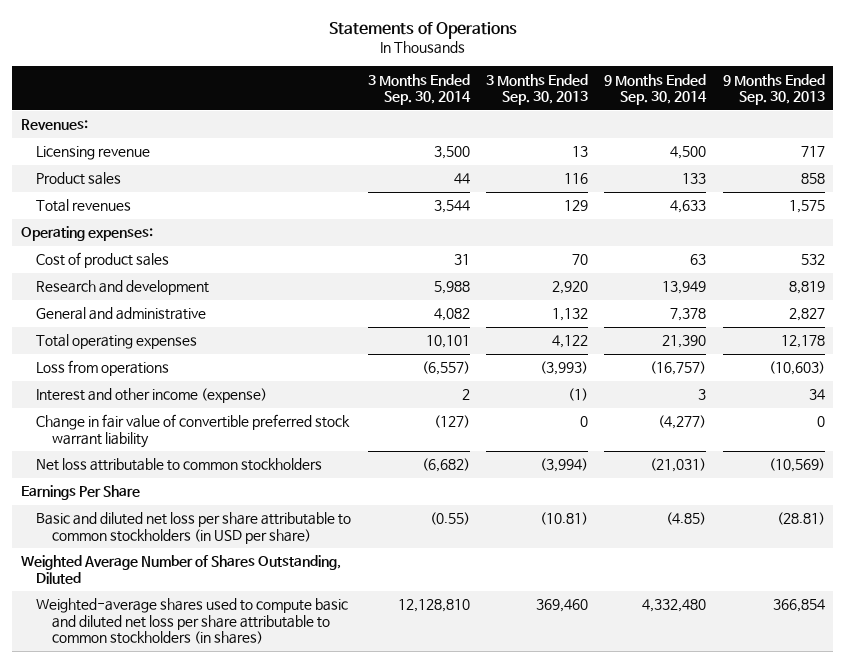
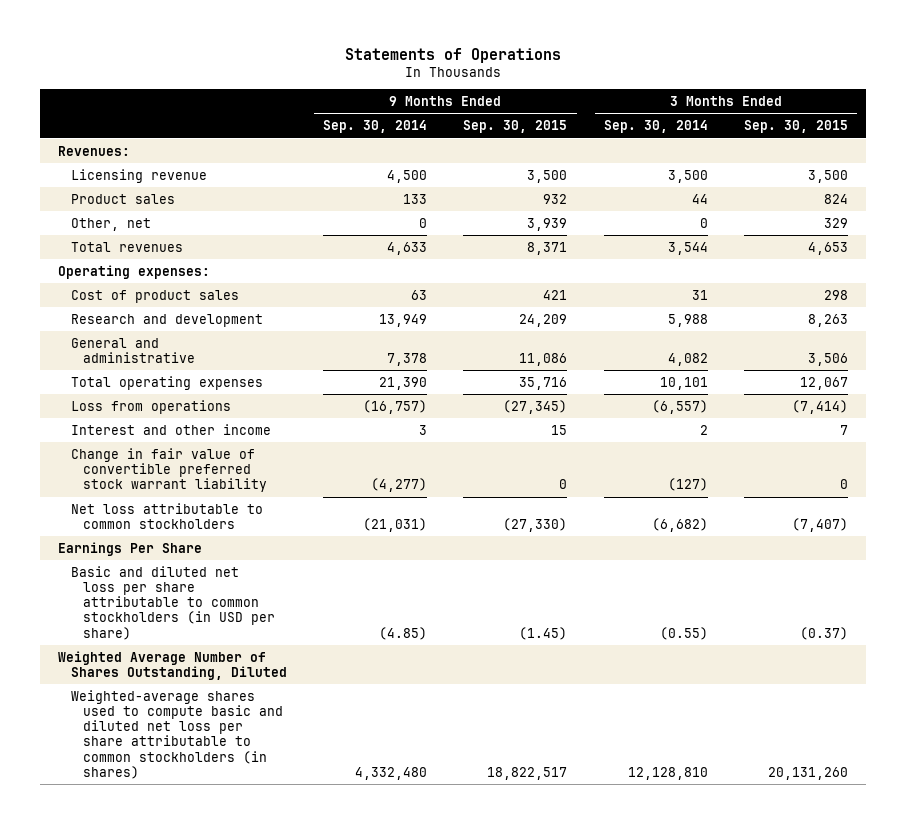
[485,73,588,106] 3 Months Ended Sep. 30, 2013 -> none
[722,73,825,106] 9 Months Ended Sep. 30, 2013 -> none
none -> [463,120,568,134] Sep. 30, 2015
none -> [744,120,849,134] Sep. 30, 2015
none -> [70,217,151,231] Other, net
[36,388,268,404] Interest and other income (expense) -> [70,423,271,435] Interest and other income

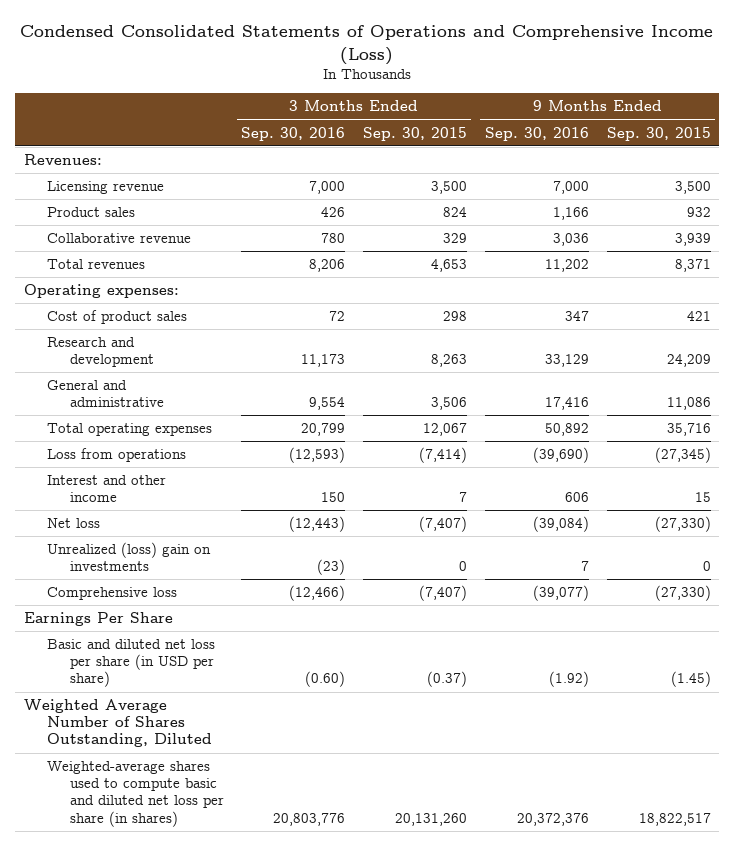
[345,47,562,63] Statements of Operations -> [20,25,714,65] Condensed Consolidated Statements of Operations and Comprehensive Income (Loss)
[323,120,428,134] Sep. 30, 2014 -> none
[603,120,708,134] Sep. 30, 2014 -> none
none -> [241,126,346,141] Sep. 30, 2016
none -> [484,126,589,141] Sep. 30, 2016
[70,217,151,231] Other, net -> [46,233,191,244] Collaborative revenue
[70,447,268,493] Change in fair value of convertible preferred stock warrant liability -> none
[70,502,263,529] Net loss attributable to common stockholders -> [46,518,100,529] Net loss
none -> [46,542,211,572] Unrealized (loss) gain on investments
none -> [46,587,177,601] Comprehensive loss
[70,565,276,640] Basic and diluted net loss per share attributable to common stockholders (in USD per share) -> [46,639,215,688] Basic and diluted net loss per share (in USD per share)
[70,689,284,779] Weighted-average shares used to compute basic and diluted net loss per share attributable to common stockholders (in shares) -> [46,761,224,827] Weighted-average shares used to compute basic and diluted net loss per share (in shares)

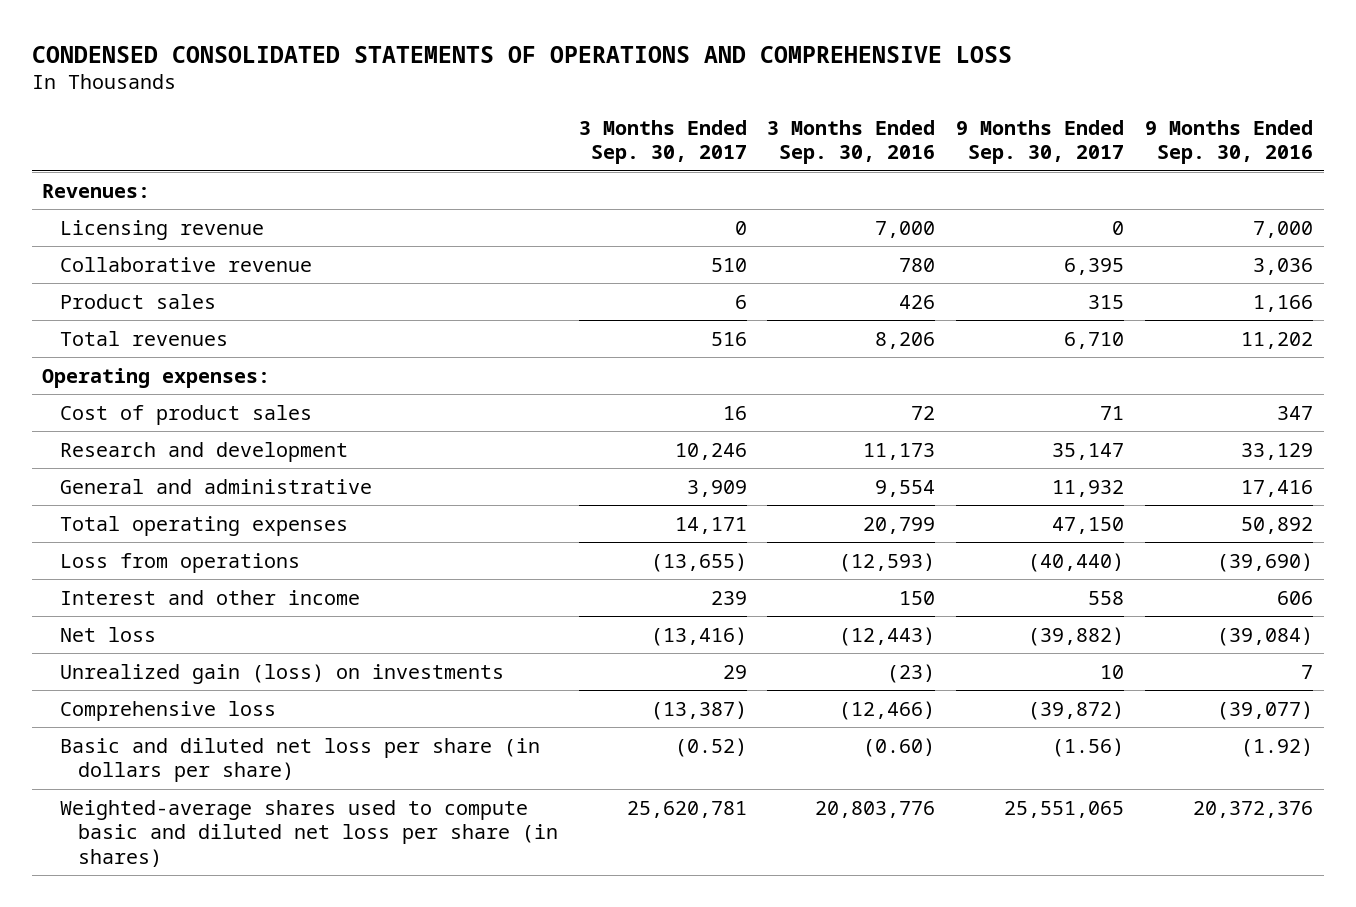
[20,25,714,65] Condensed Consolidated Statements of Operations and Comprehensive Income (Loss) -> [31,45,1012,63] CONDENSED CONSOLIDATED STATEMENTS OF OPERATIONS AND COMPREHENSIVE LOSS
[363,126,468,141] Sep. 30, 2015 -> none
[606,126,711,141] Sep. 30, 2015 -> none
none -> [578,119,747,165] 3 Months Ended Sep. 30, 2017
none -> [956,119,1125,165] 9 Months Ended Sep. 30, 2017
[46,207,135,218] Product sales -> [59,293,216,309] Product sales
[46,542,211,572] Unrealized (loss) gain on investments -> [59,663,504,684] Unrealized gain (loss) on investments
[23,612,173,627] Earnings Per Share -> none
[23,699,212,748] Weighted Average Number of Shares Outstanding, Diluted -> none
[46,639,215,688] Basic and diluted net loss per share (in USD per share) -> [59,737,540,783] Basic and diluted net loss per share (in dollars per share)

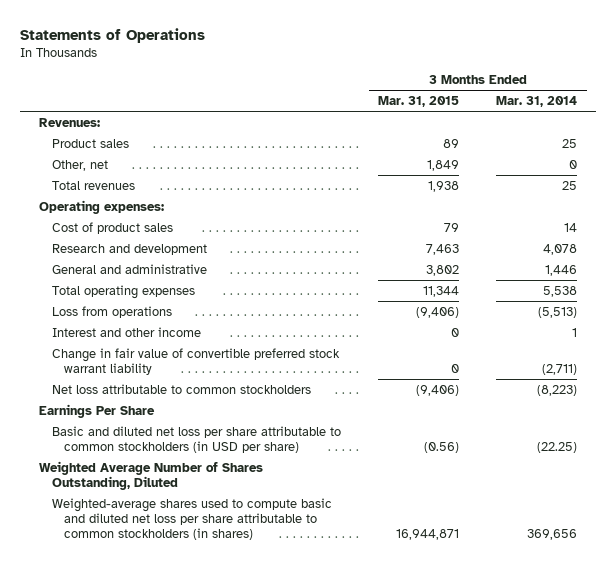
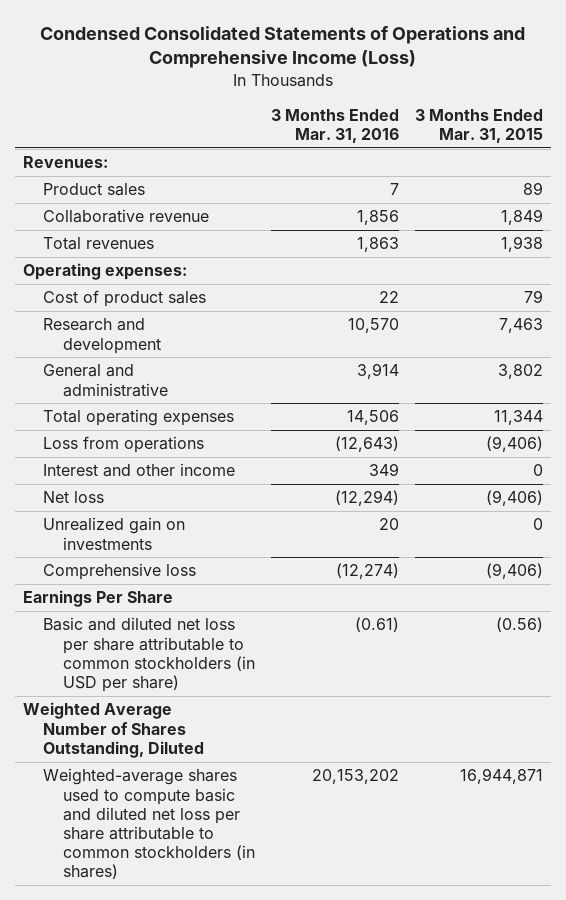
[20,27,206,43] Statements of Operations -> [39,25,525,69] Condensed Consolidated Statements of Operations and Comprehensive Income (Loss)
[496,95,578,107] Mar. 31, 2014 -> none
none -> [270,108,399,143] 3 Months Ended Mar. 31, 2016
[51,159,108,171] Other, net -> [43,209,210,224] Collaborative revenue
[51,347,340,375] Change in fair value of convertible preferred stock warrant liability -> none
[51,383,311,394] Net loss attributable to common stockholders -> [43,491,105,504] Net loss
none -> [43,517,186,550] Unrealized gain on investments
none -> [43,563,197,581] Comprehensive loss

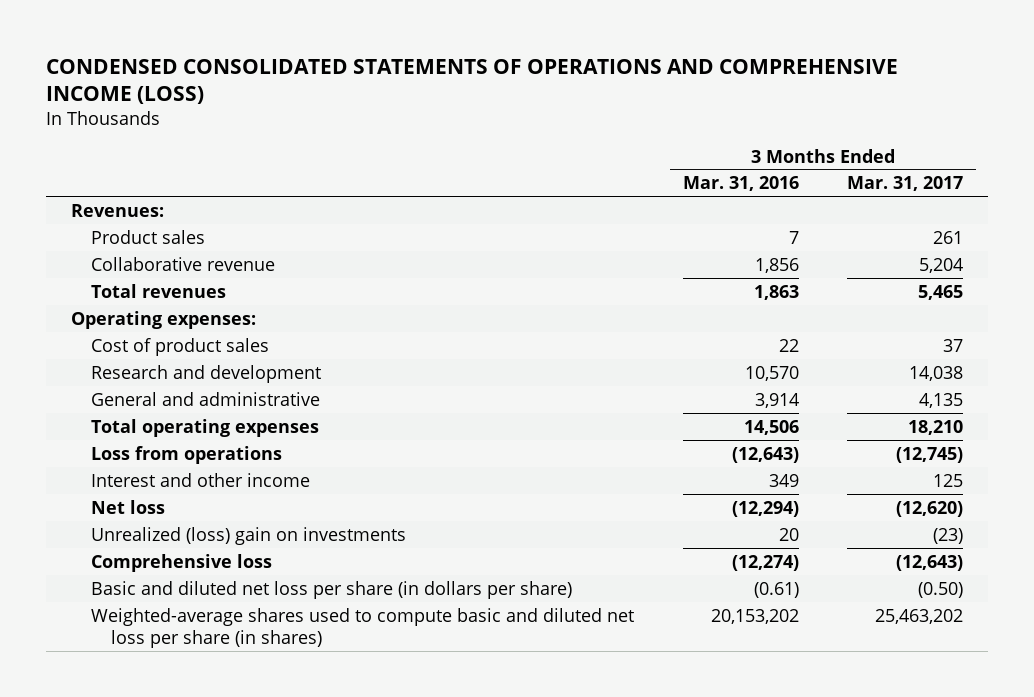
[39,25,525,69] Condensed Consolidated Statements of Operations and Comprehensive Income (Loss) -> [46,58,899,105] CONDENSED CONSOLIDATED STATEMENTS OF OPERATIONS AND COMPREHENSIVE INCOME (LOSS)
[414,108,543,143] 3 Months Ended Mar. 31, 2015 -> none
none -> [847,176,964,192] Mar. 31, 2017
[43,517,186,550] Unrealized gain on investments -> [90,526,406,545] Unrealized (loss) gain on investments
[23,590,174,608] Earnings Per Share -> none
[23,702,205,758] Weighted Average Number of Shares Outstanding, Diluted -> none
[43,617,256,692] Basic and diluted net loss per share attributable to common stockholders (in USD per share) -> [90,580,572,599] Basic and diluted net loss per share (in dollars per share)
[43,768,256,879] Weighted-average shares used to compute basic and diluted net loss per share attributable to common stockholders (in shares) -> [90,607,634,648] Weighted-average shares used to compute basic and diluted net loss per share (in shares)

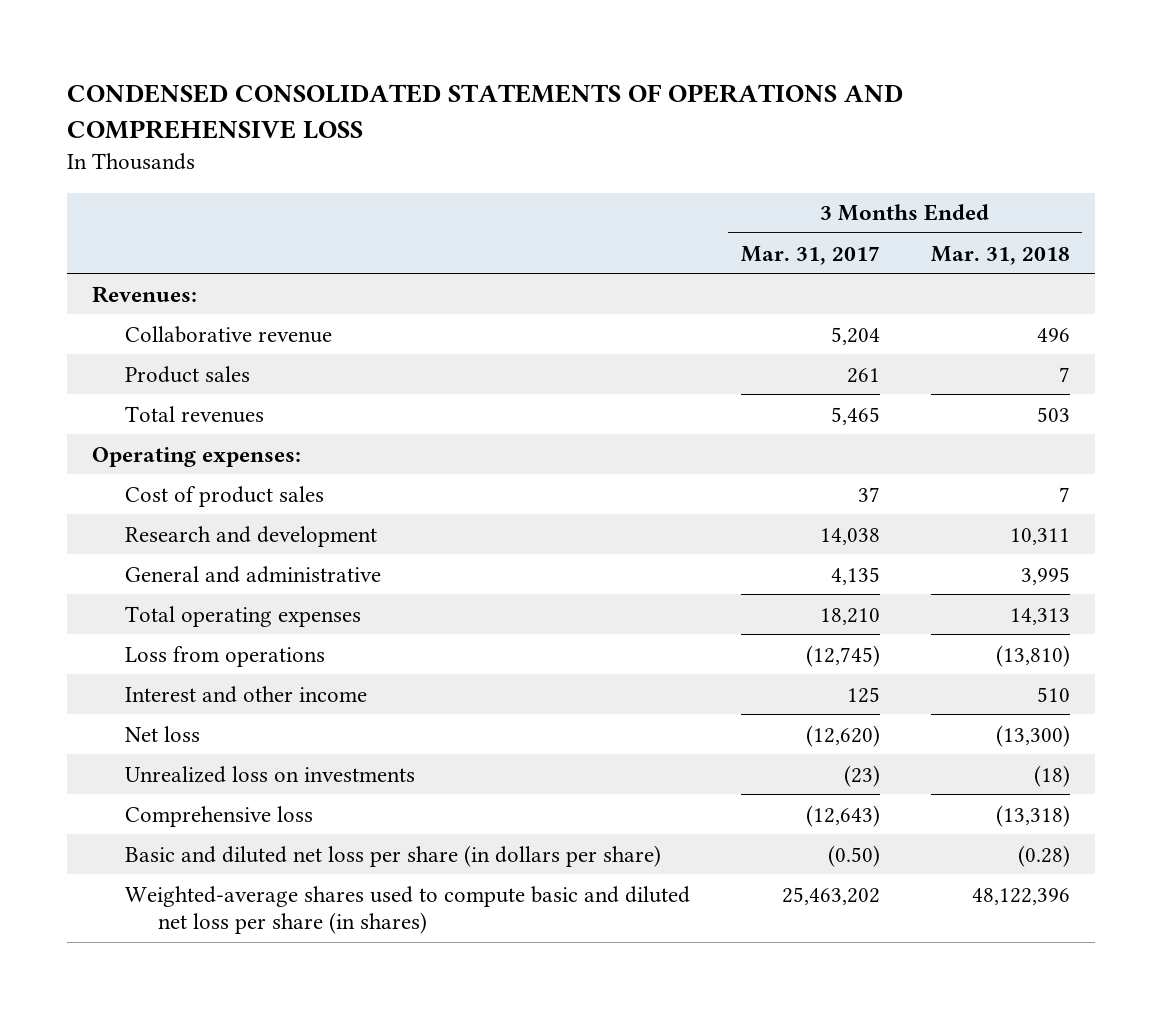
[46,58,899,105] CONDENSED CONSOLIDATED STATEMENTS OF OPERATIONS AND COMPREHENSIVE INCOME (LOSS) -> [66,84,903,140] CONDENSED CONSOLIDATED STATEMENTS OF OPERATIONS AND COMPREHENSIVE LOSS
[682,176,799,192] Mar. 31, 2016 -> none
none -> [930,245,1070,265] Mar. 31, 2018
[90,229,205,244] Product sales -> [125,365,251,383] Product sales
[90,526,406,545] Unrealized (loss) gain on investments -> [125,765,416,783] Unrealized loss on investments

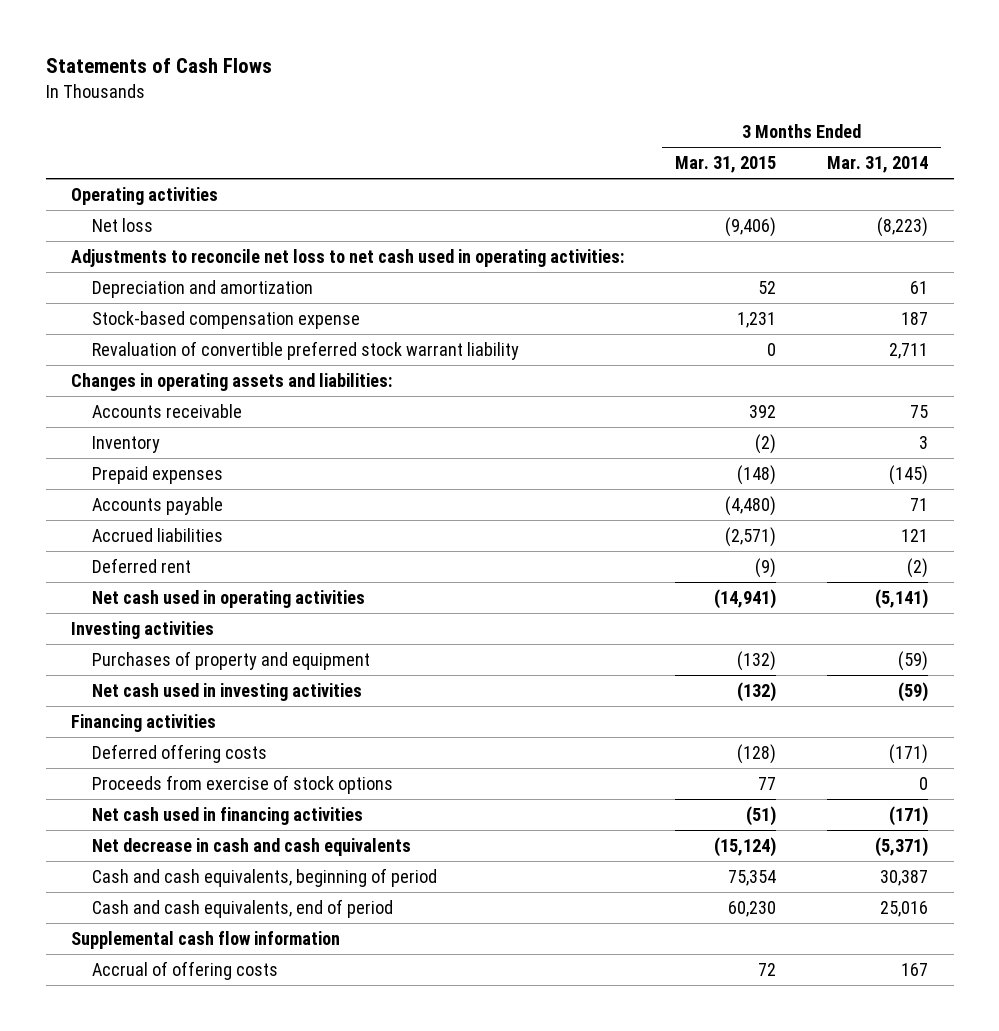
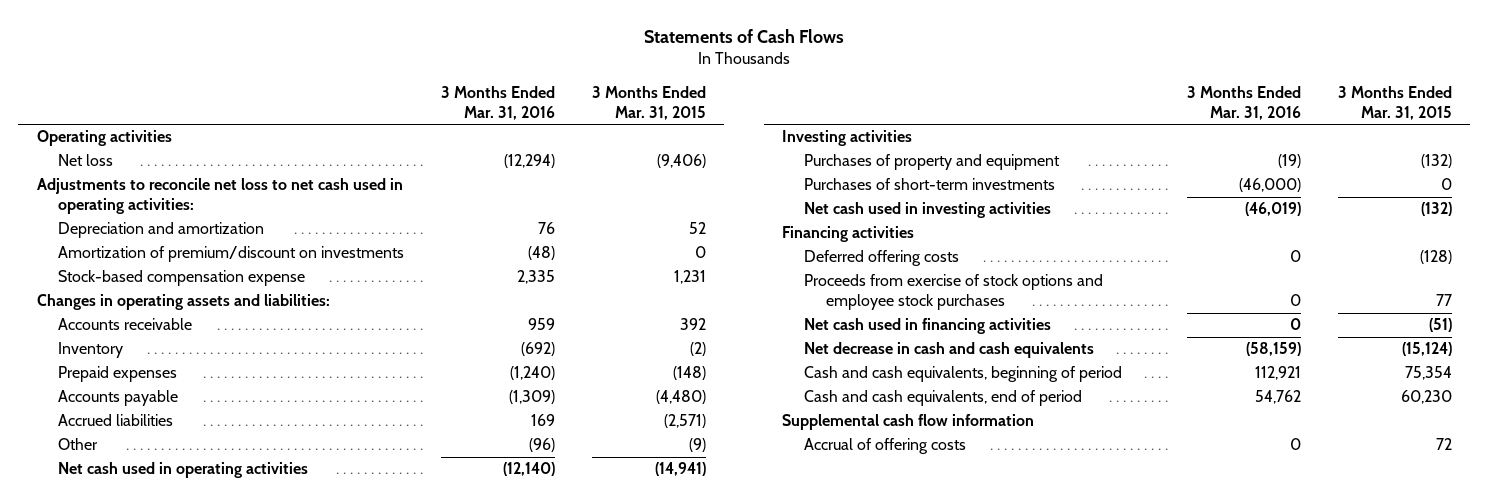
[827,156,929,174] Mar. 31, 2014 -> none
none -> [441,85,556,120] 3 Months Ended Mar. 31, 2016
none -> [58,246,405,263] Amortization of premium/discount on investments
[92,341,520,361] Revaluation of convertible preferred stock warrant liability -> none
[92,558,192,574] Deferred rent -> [58,438,99,451] Other
none -> [803,178,1055,191] Purchases of short-term investments
[92,775,394,795] Proceeds from exercise of stock options -> [803,274,1103,311] Proceeds from exercise of stock options and employee stock purchases

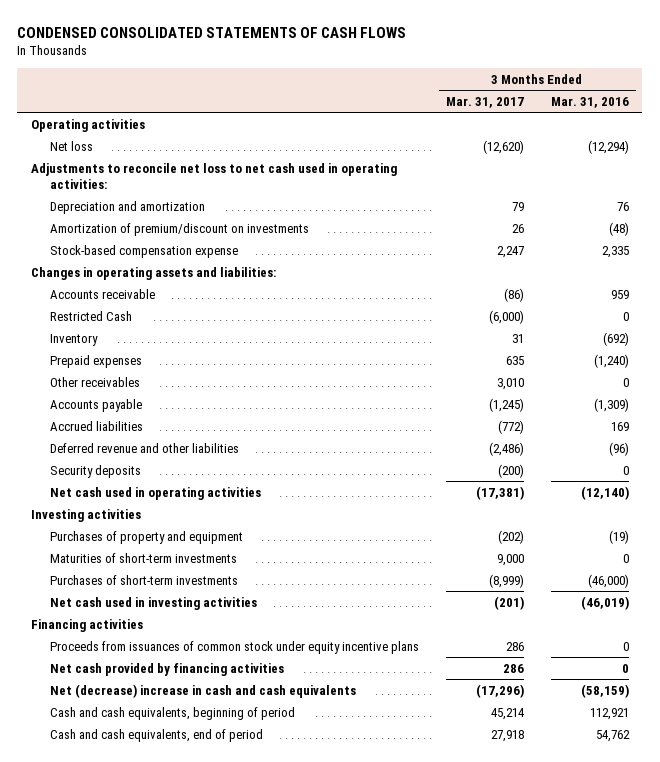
[644,29,845,44] Statements of Cash Flows -> [17,26,407,38] CONDENSED CONSOLIDATED STATEMENTS OF CASH FLOWS
[591,85,706,120] 3 Months Ended Mar. 31, 2015 -> none
none -> [445,96,524,108] Mar. 31, 2017
none -> [49,310,132,321] Restricted Cash
none -> [49,376,140,387] Other receivables
[58,438,99,451] Other -> none
none -> [49,442,239,453] Deferred revenue and other liabilities
none -> [49,464,141,478] Security deposits
none -> [49,552,237,563] Maturities of short-term investments
[803,250,959,267] Deferred offering costs -> none
[803,274,1103,311] Proceeds from exercise of stock options and employee stock purchases -> [49,640,419,654] Proceeds from issuances of common stock under equity incentive plans
[803,318,1051,335] Net cash used in financing activities -> [49,662,284,676] Net cash provided by financing activities
[803,342,1094,359] Net decrease in cash and cash equivalents -> [49,683,356,698] Net (decrease) increase in cash and cash equivalents
[782,414,1035,431] Supplemental cash flow information -> none
[803,438,966,455] Accrual of offering costs -> none

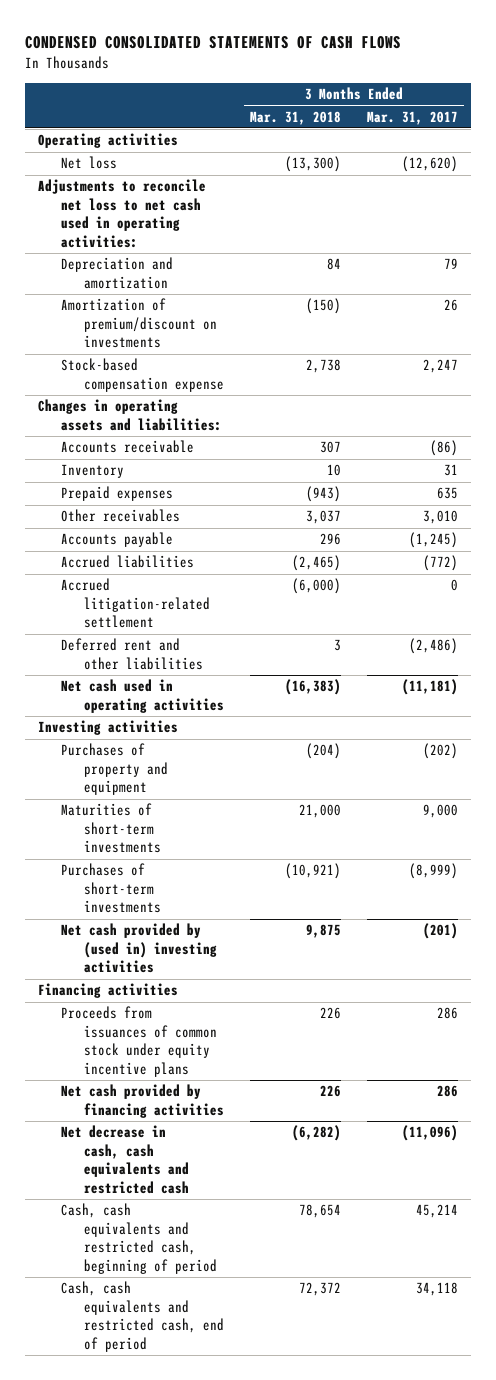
[550,96,629,108] Mar. 31, 2016 -> none
none -> [250,110,342,125] Mar. 31, 2018
[49,310,132,321] Restricted Cash -> none
[49,464,141,478] Security deposits -> none
none -> [61,578,211,629] Accrued litigation-related settlement
[49,442,239,453] Deferred revenue and other liabilities -> [61,638,204,670] Deferred rent and other liabilities
[475,485,524,500] (17,381) -> [401,679,458,696] (11,181)
[49,596,257,610] Net cash used in investing activities -> [61,923,218,974] Net cash provided by (used in) investing activities
[49,683,356,698] Net (decrease) increase in cash and cash equivalents -> [61,1125,190,1194] Net decrease in cash, cash equivalents and restricted cash
[475,683,524,698] (17,296) -> [401,1125,458,1142] (11,096)
[49,706,295,720] Cash and cash equivalents, beginning of period -> [61,1203,218,1274] Cash, cash equivalents and restricted cash, beginning of period
[49,728,263,742] Cash and cash equivalents, end of period -> [61,1281,225,1352] Cash, cash equivalents and restricted cash, end of period
[490,729,524,742] 27,918 -> [415,1282,458,1297] 34,118

